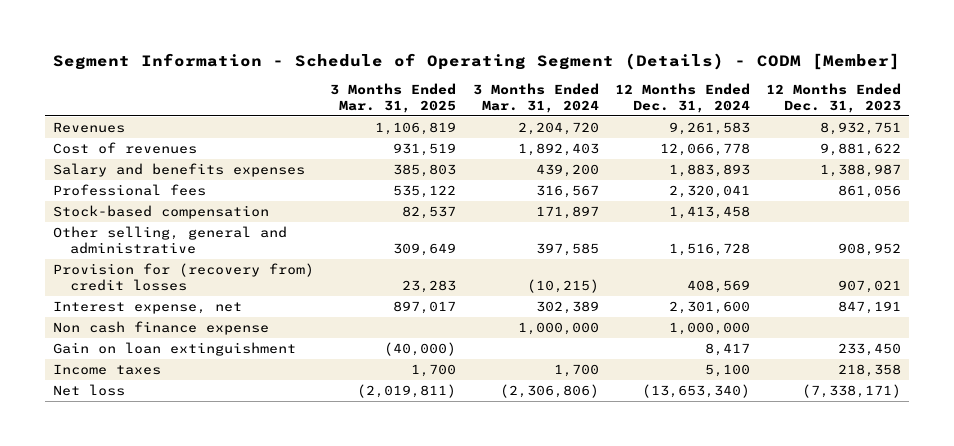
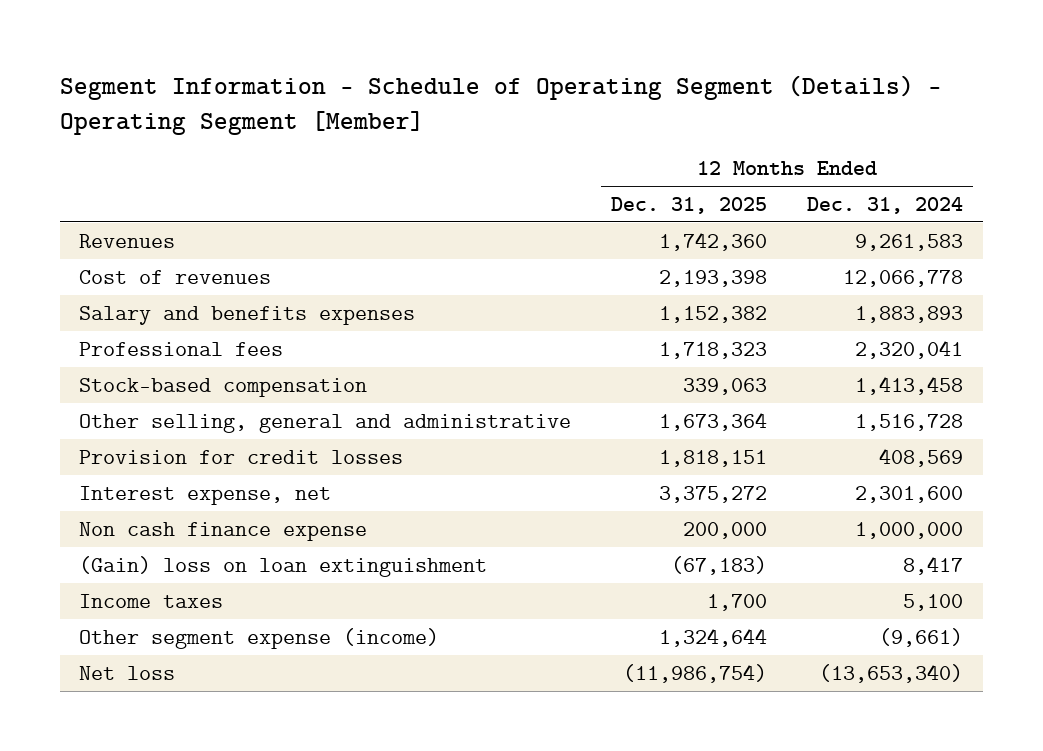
[53,52,901,70] Segment Information - Schedule of Operating Segment (Details) - CODM [Member] -> [59,75,942,135] Segment Information - Schedule of Operating Segment (Details) - Operating Segment [Member]
[330,83,457,113] 3 Months Ended Mar. 31, 2025 -> none
[472,83,599,113] 3 Months Ended Mar. 31, 2024 -> none
[765,83,901,113] 12 Months Ended Dec. 31, 2023 -> none
none -> [611,196,768,214] Dec. 31, 2025
[53,263,315,291] Provision for (recovery from) credit losses -> [79,449,404,464] Provision for credit losses
[53,342,297,357] Gain on loan extinguishment -> [79,555,488,577] (Gain) loss on loan extinguishment
none -> [79,627,440,649] Other segment expense (income)

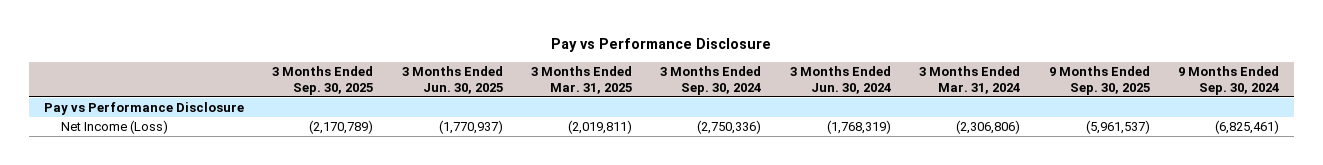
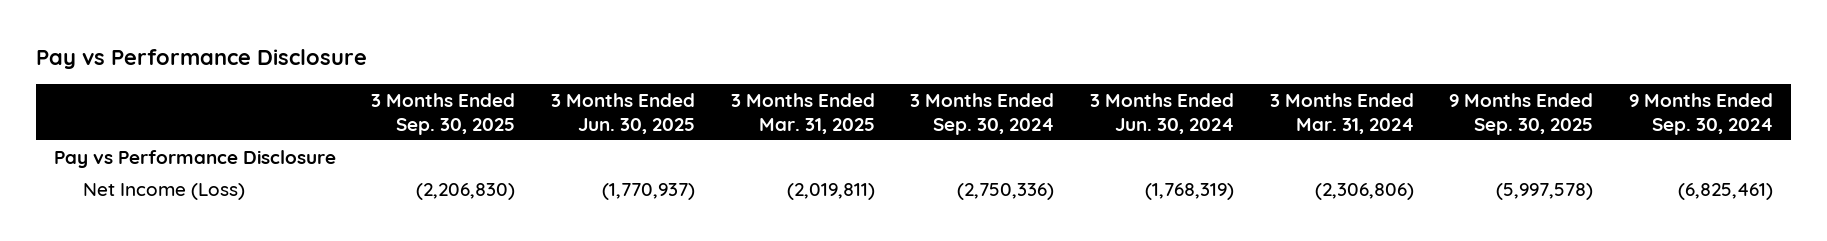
[309,120,374,135] (2,170,789) -> [416,182,516,200] (2,206,830)
[1085,120,1150,135] (5,961,537) -> [1496,182,1594,200] (5,997,578)

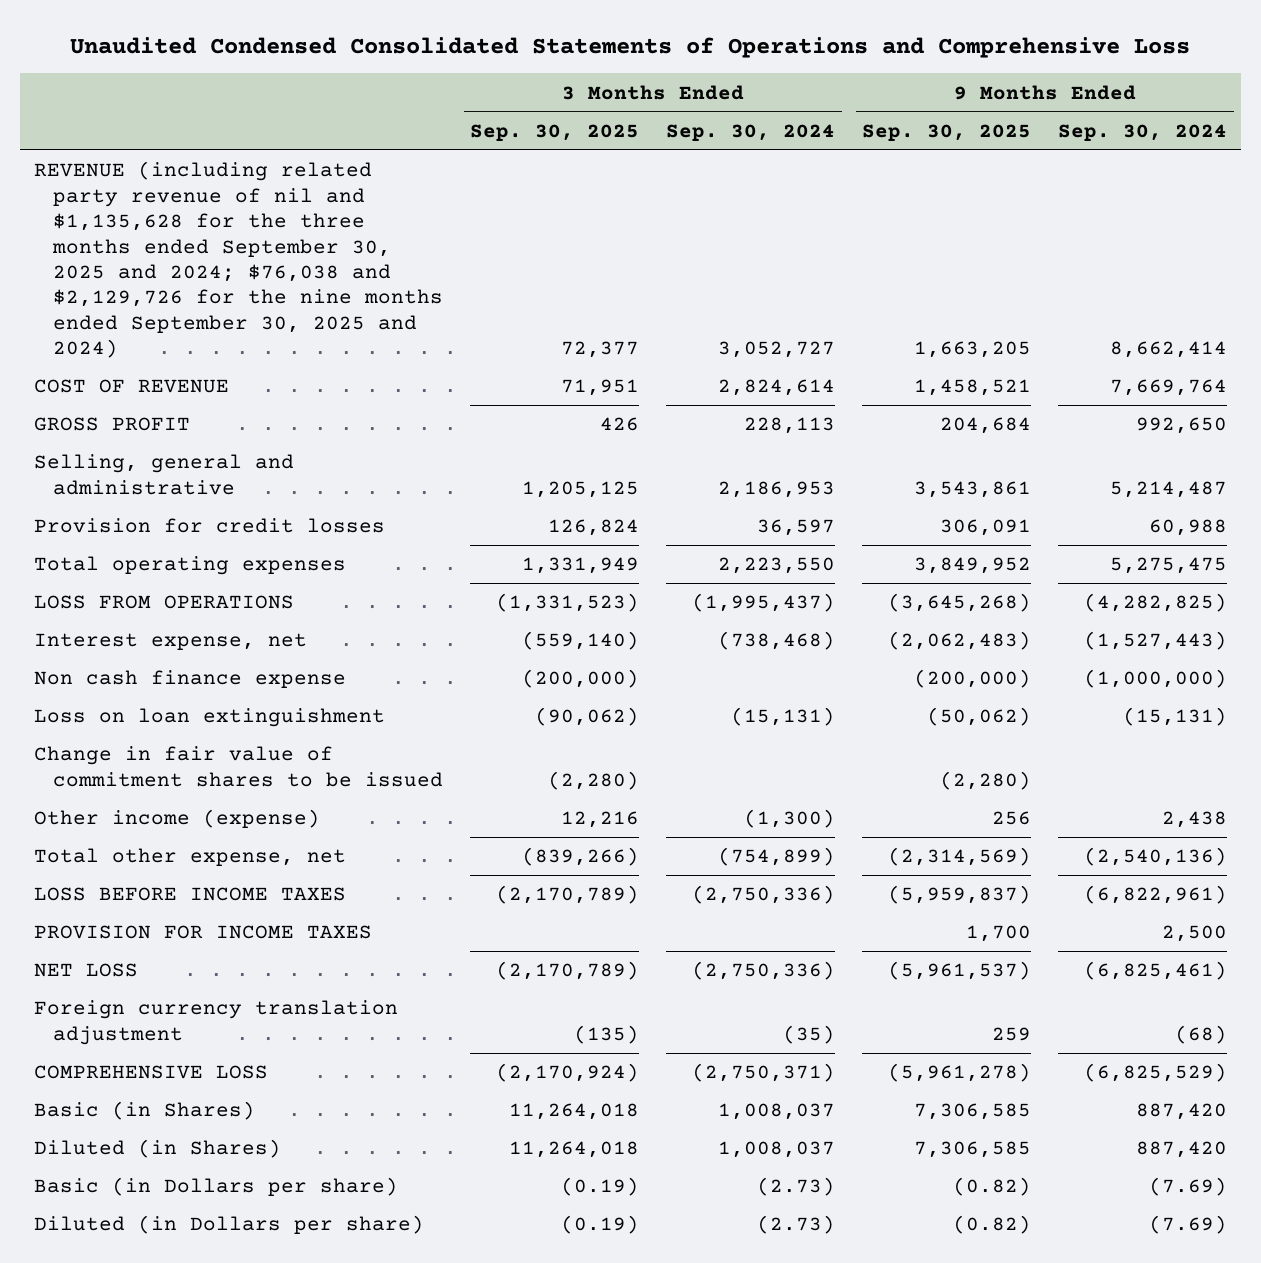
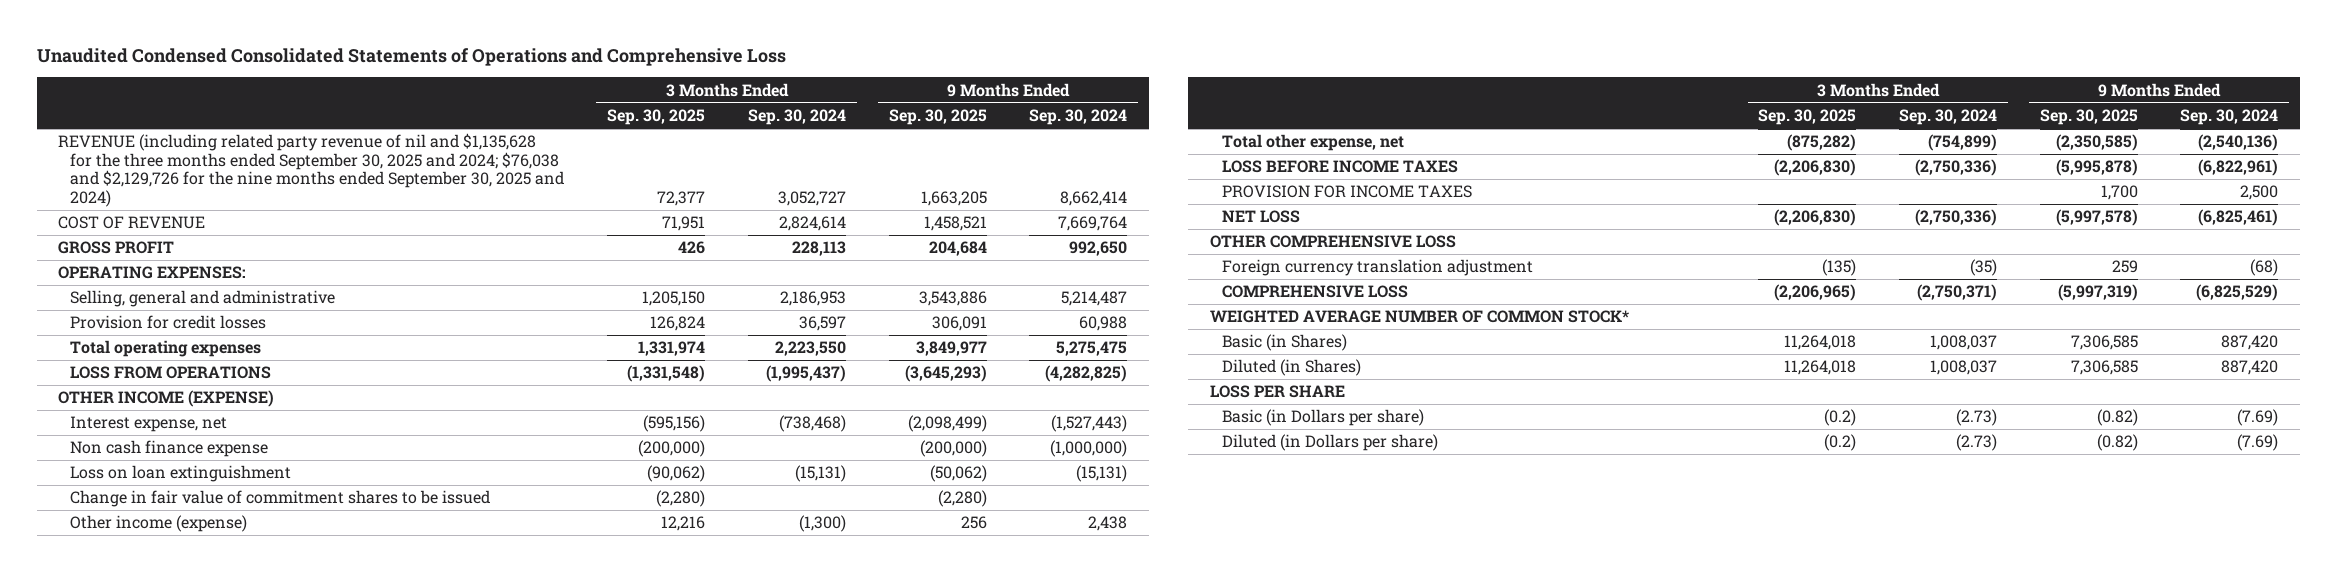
none -> [58,266,247,280] OPERATING EXPENSES:
[522,480,640,498] 1,205,125 -> [642,291,706,307] 1,205,150
[914,480,1032,498] 3,543,861 -> [918,291,987,307] 3,543,886
[522,557,640,575] 1,331,949 -> [638,341,706,357] 1,331,974
[914,557,1032,575] 3,849,952 -> [915,341,987,357] 3,849,977
[496,593,640,613] (1,331,523) -> [627,365,706,383] (1,331,548)
[888,593,1032,613] (3,645,268) -> [904,365,987,383] (3,645,293)
none -> [58,390,275,408] OTHER INCOME (EXPENSE)
[522,631,640,651] (559,140) -> [643,415,706,433] (595,156)
[888,631,1032,651] (2,062,483) -> [907,415,987,433] (2,098,499)
[522,847,640,867] (839,266) -> [1787,134,1857,152] (875,282)
[888,847,1032,867] (2,314,569) -> [2055,134,2138,152] (2,350,585)
[496,885,640,905] (2,170,789) -> [1774,159,1857,177] (2,206,830)
[888,885,1032,905] (5,959,837) -> [2055,159,2138,177] (5,995,878)
[496,961,640,981] (2,170,789) -> [1774,209,1857,227] (2,206,830)
[888,961,1032,981] (5,961,537) -> [2055,209,2138,227] (5,997,578)
none -> [1209,235,1456,249] OTHER COMPREHENSIVE LOSS
[496,1063,640,1083] (2,170,924) -> [1774,284,1857,302] (2,206,965)
[888,1063,1032,1083] (5,961,278) -> [2057,284,2138,302] (5,997,319)
none -> [1209,310,1629,324] WEIGHTED AVERAGE NUMBER OF COMMON STOCK*
none -> [1209,385,1345,399] LOSS PER SHARE
[561,1177,640,1197] (0.19) -> [1824,409,1857,427] (0.2)
[561,1215,640,1235] (0.19) -> [1824,434,1857,452] (0.2)

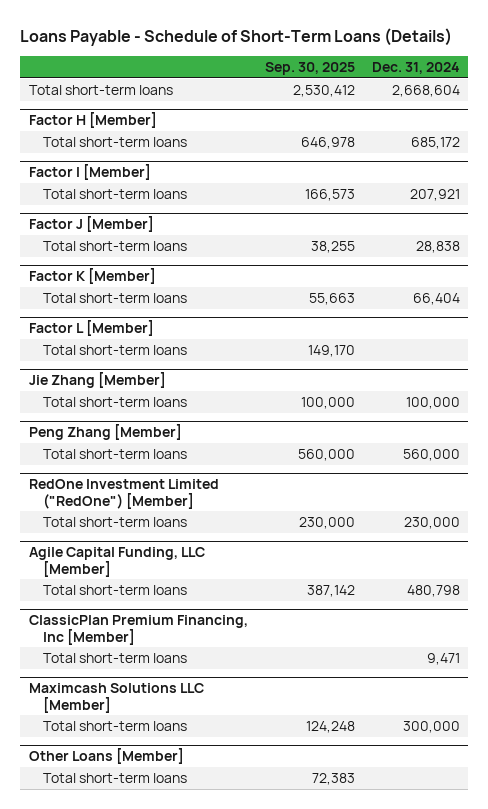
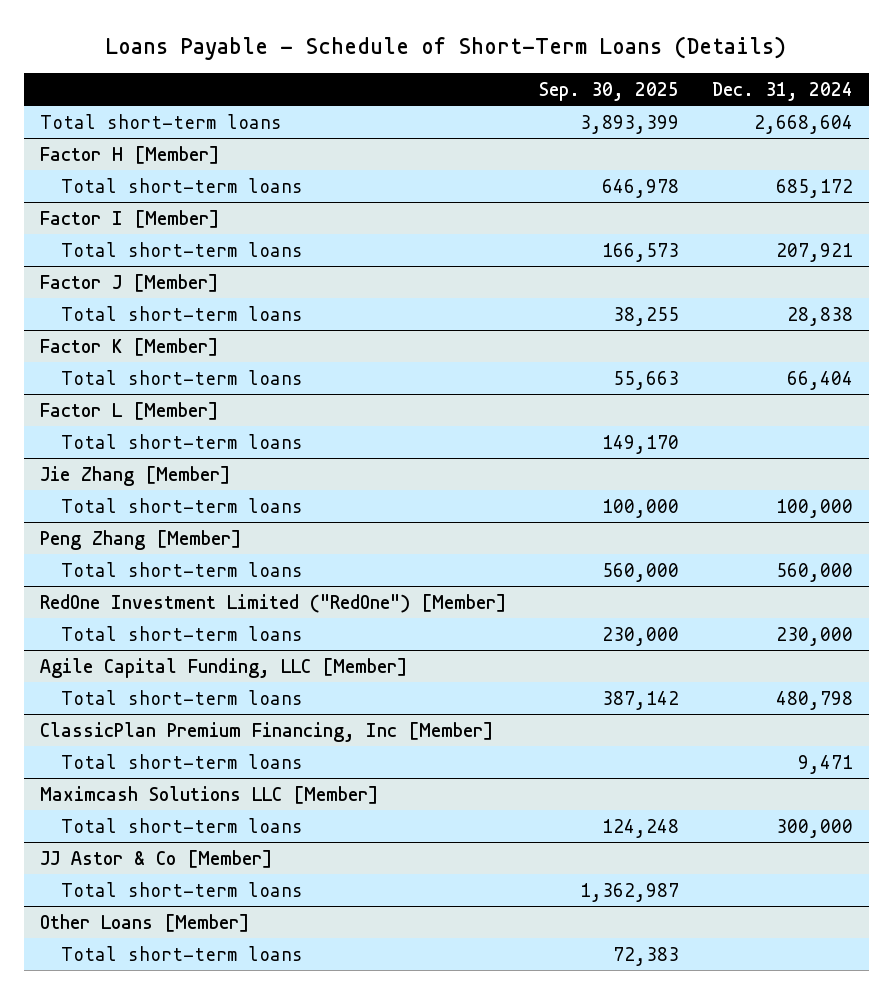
[292,84,355,97] 2,530,412 -> [580,114,680,134] 3,893,399
none -> [40,849,274,868] JJ Astor & Co [Member]
none -> [60,881,303,897] Total short-term loans

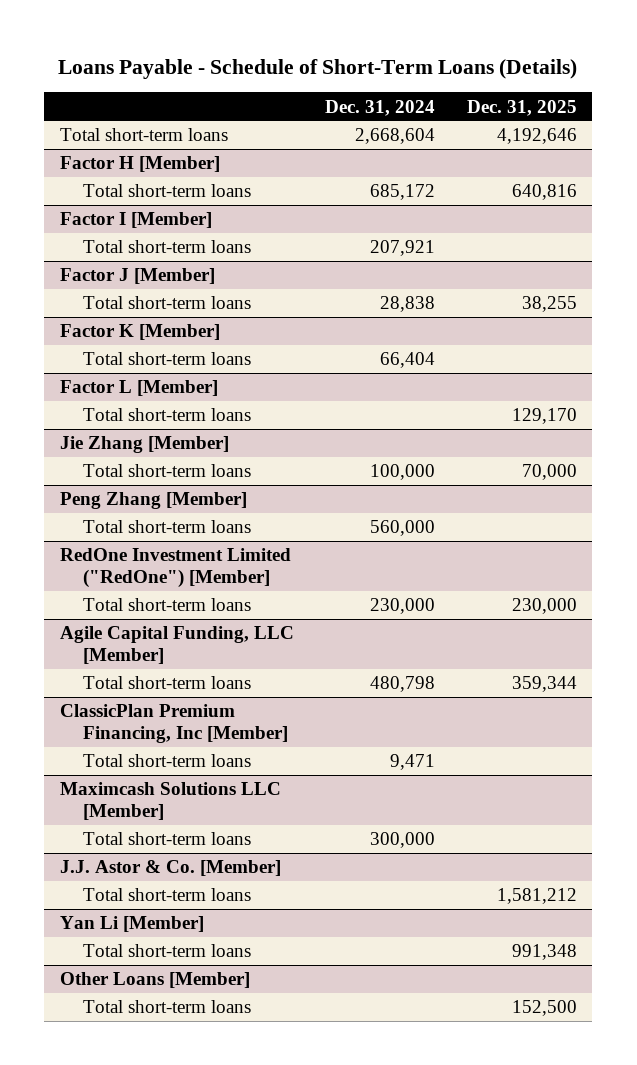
[539,81,680,101] Sep. 30, 2025 -> none
none -> [466,99,577,116] Dec. 31, 2025
[40,849,274,868] JJ Astor & Co [Member] -> [60,860,282,877] J.J. Astor & Co. [Member]
none -> [60,916,205,933] Yan Li [Member]
none -> [83,944,252,958] Total short-term loans

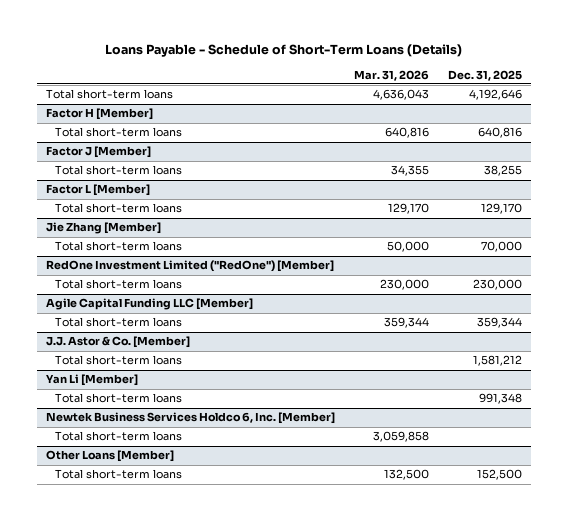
[325,99,436,116] Dec. 31, 2024 -> none
none -> [353,69,429,81] Mar. 31, 2026
[60,212,213,229] Factor I [Member] -> none
[83,240,252,254] Total short-term loans -> none
[60,324,221,341] Factor K [Member] -> none
[83,352,252,366] Total short-term loans -> none
[60,492,248,510] Peng Zhang [Member] -> none
[83,520,252,534] Total short-term loans -> none
[60,626,295,664] Agile Capital Funding, LLC [Member] -> [46,298,254,311] Agile Capital Funding LLC [Member]
[60,704,289,743] ClassicPlan Premium Financing, Inc [Member] -> none
[83,754,252,768] Total short-term loans -> none
[60,782,282,820] Maximcash Solutions LLC [Member] -> none
[83,832,252,846] Total short-term loans -> none
none -> [46,412,336,425] Newtek Business Services Holdco 6, Inc. [Member]
none -> [55,431,183,442] Total short-term loans

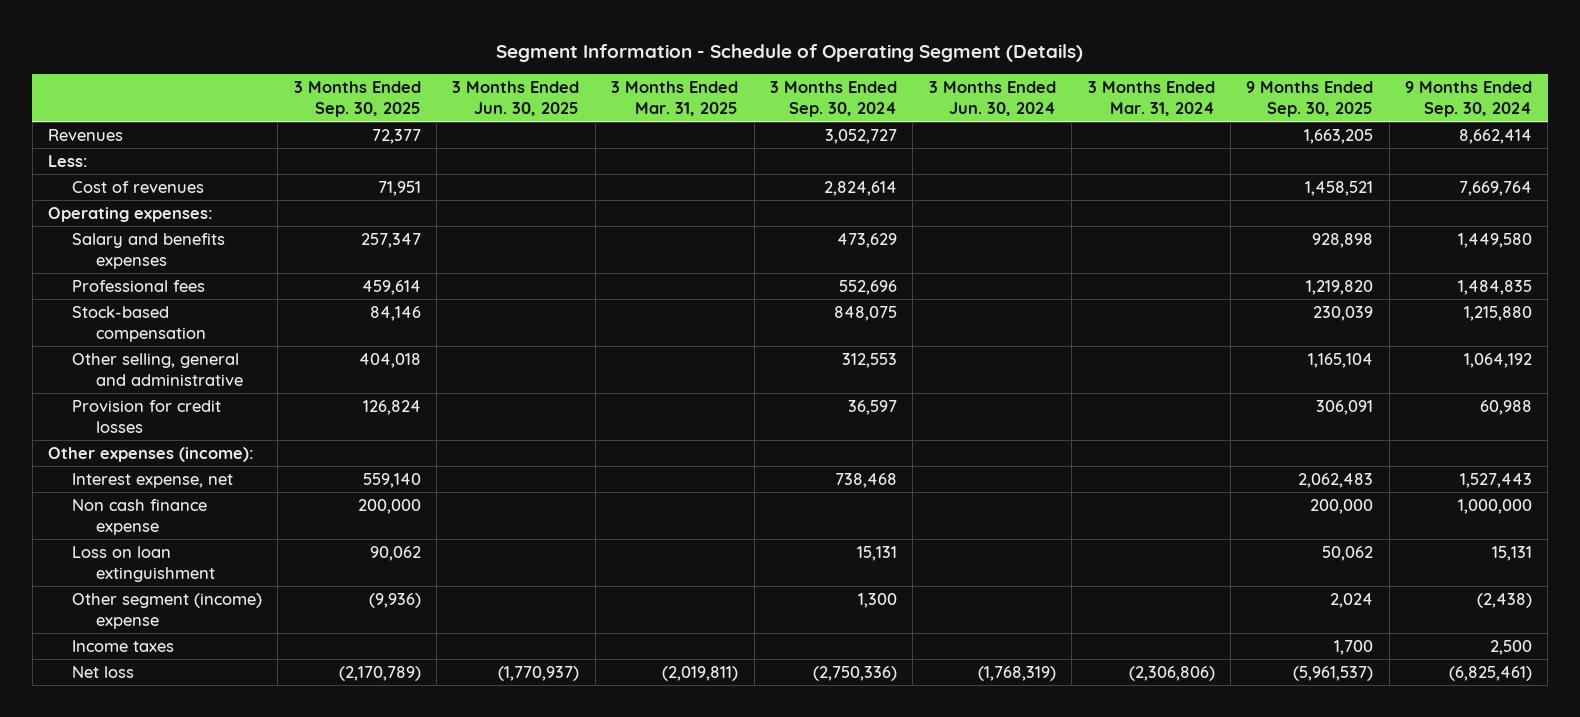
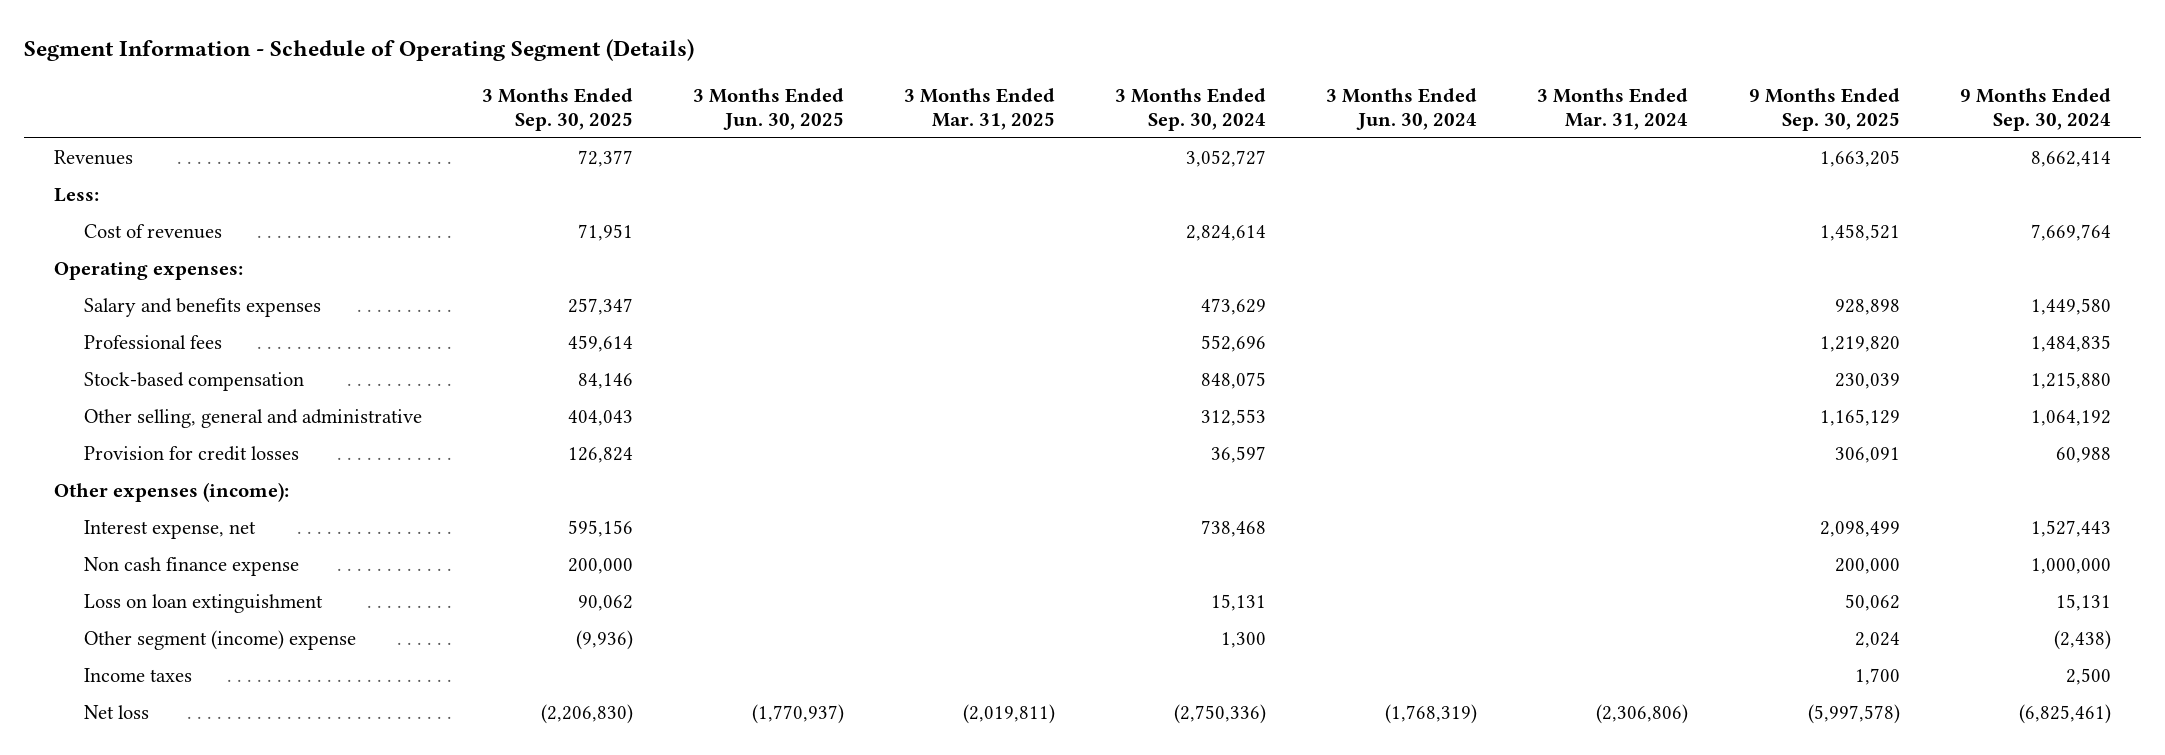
[358,352,421,368] 404,018 -> [568,410,634,427] 404,043
[1308,352,1374,368] 1,165,104 -> [1819,409,1900,427] 1,165,129
[362,472,421,488] 559,140 -> [568,520,634,538] 595,156
[1298,472,1374,488] 2,062,483 -> [1819,521,1900,538] 2,098,499
[338,665,421,681] (2,170,789) -> [541,704,634,725] (2,206,830)
[1293,665,1374,681] (5,961,537) -> [1807,704,1900,725] (5,997,578)

